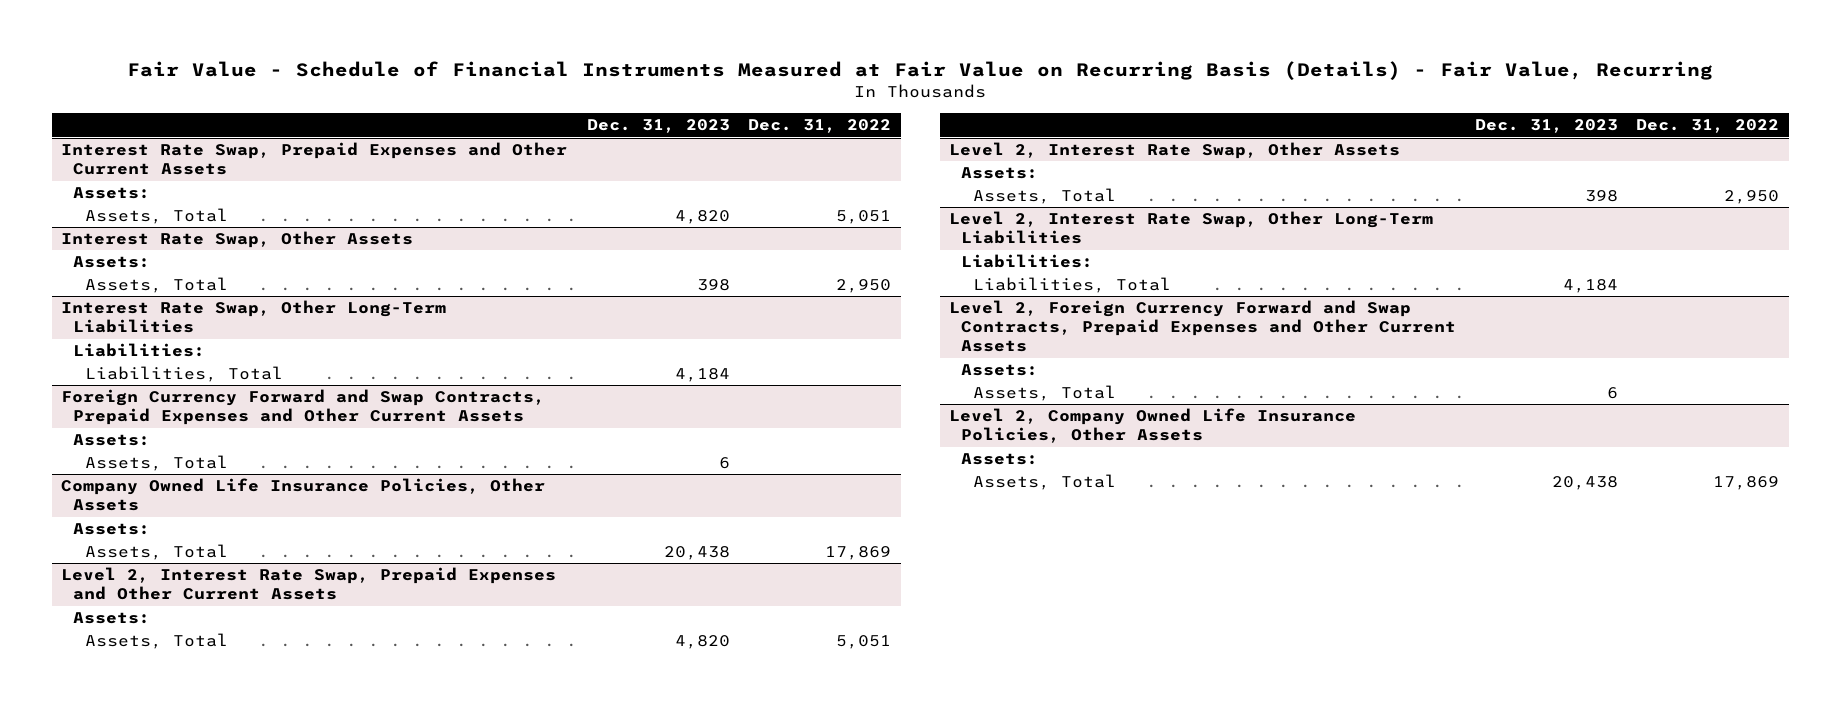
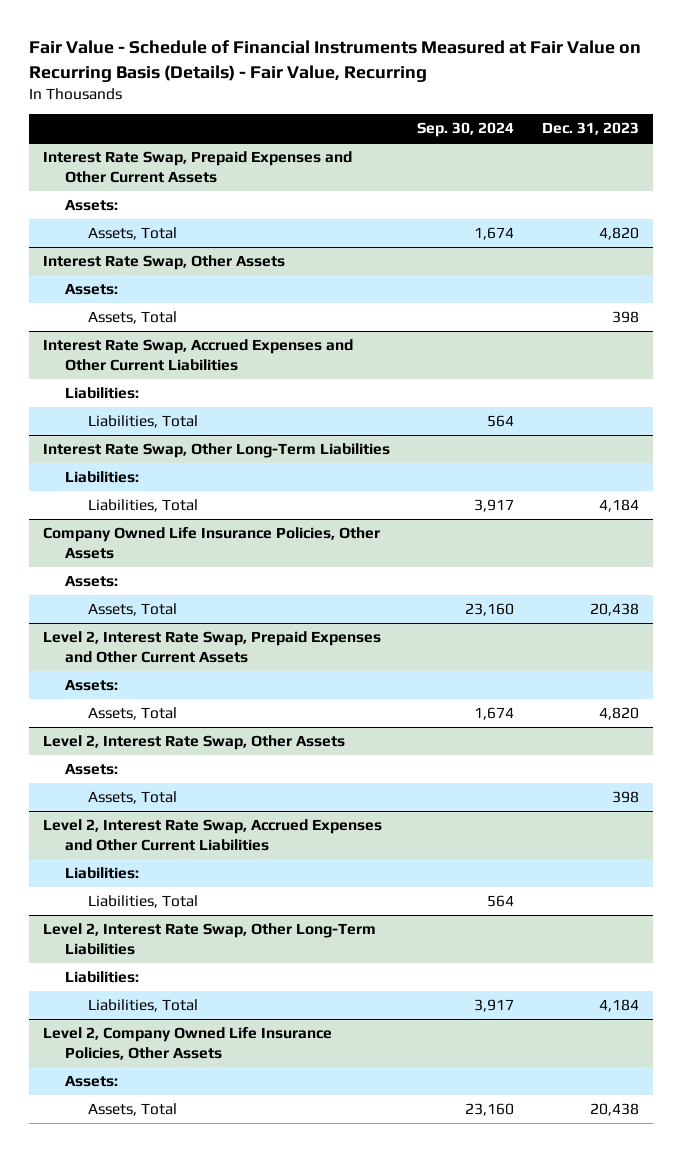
[748,119,892,134] Dec. 31, 2022 -> none
none -> [417,122,515,138] Sep. 30, 2024
none -> [42,339,353,372] Interest Rate Swap, Accrued Expenses and Other Current Liabilities
none -> [65,387,140,400] Liabilities:
none -> [87,415,198,429] Liabilities, Total
[61,389,546,426] Foreign Currency Forward and Swap Contracts, Prepaid Expenses and Other Current Assets -> none
[72,434,150,447] Assets: -> none
[84,455,228,472] Assets, Total -> none
none -> [42,819,382,852] Level 2, Interest Rate Swap, Accrued Expenses and Other Current Liabilities
none -> [65,867,140,880] Liabilities:
none -> [87,895,198,909] Liabilities, Total
[949,300,1456,353] Level 2, Foreign Currency Forward and Swap Contracts, Prepaid Expenses and Other Current Assets -> none
[960,364,1038,377] Assets: -> none
[972,385,1116,402] Assets, Total -> none

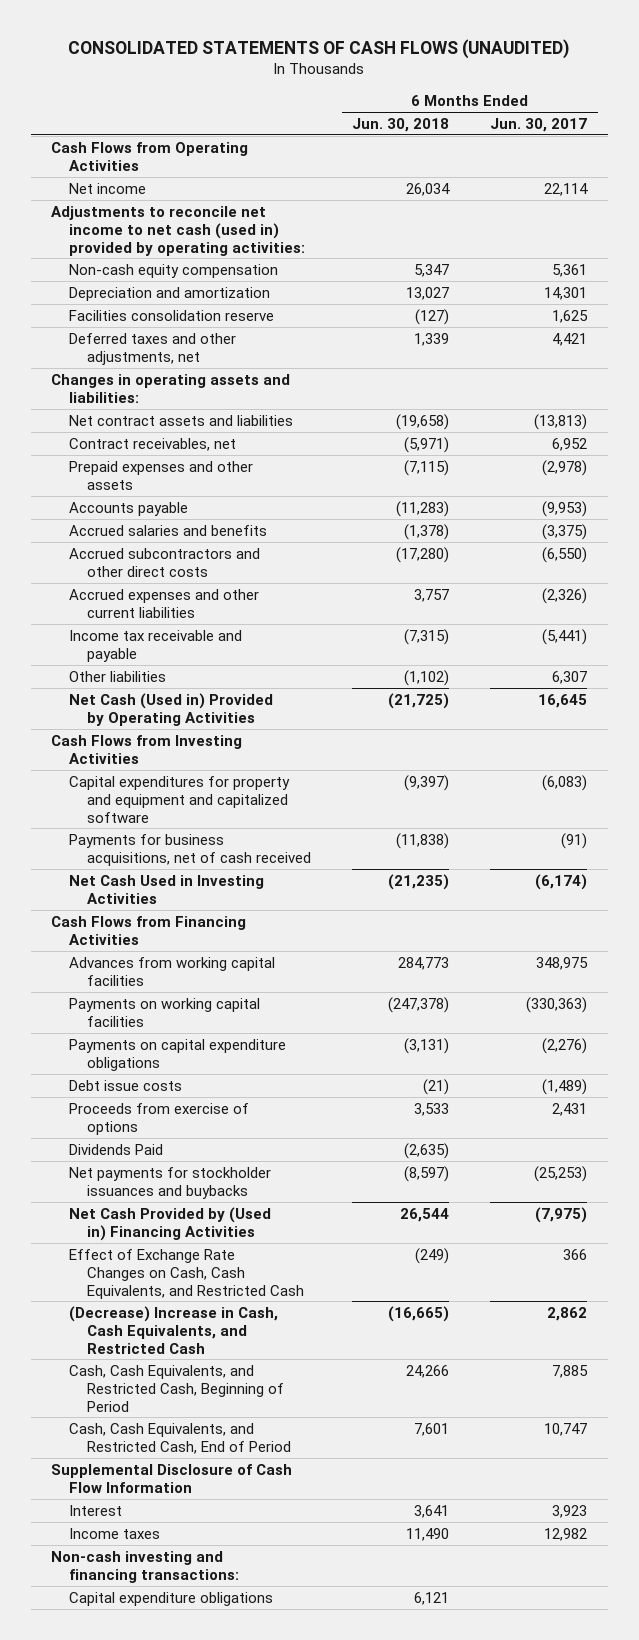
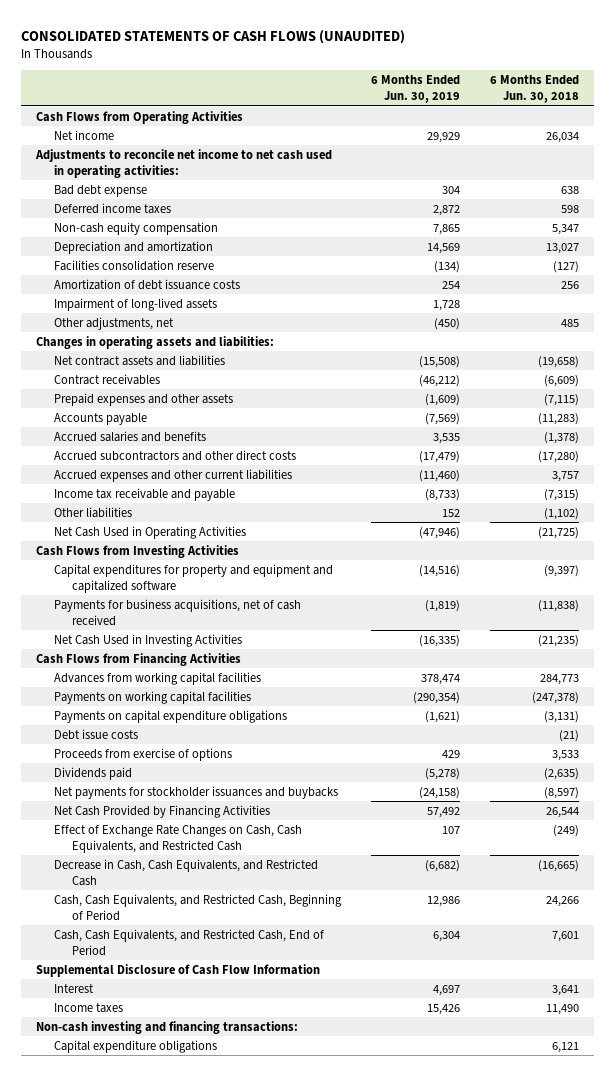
[490,117,588,132] Jun. 30, 2017 -> none
none -> [370,75,460,104] 6 Months Ended Jun. 30, 2019
[51,205,305,256] Adjustments to reconcile net income to net cash (used in) provided by operating activities: -> [35,148,333,178] Adjustments to reconcile net income to net cash used in operating activities:
none -> [54,184,148,197] Bad debt expense
none -> [54,202,172,214] Deferred income taxes
none -> [54,278,241,290] Amortization of debt issuance costs
none -> [54,297,218,311] Impairment of long-lived assets
[68,332,236,365] Deferred taxes and other adjustments, net -> [54,316,175,330] Other adjustments, net
[413,332,449,346] 1,339 -> [560,318,579,327] 485
[68,437,236,451] Contract receivables, net -> [54,373,161,385] Contract receivables
[403,436,449,453] (5,971) -> [543,374,579,387] (6,609)
[68,692,273,726] Net Cash (Used in) Provided by Operating Activities -> [54,525,247,539] Net Cash Used in Operating Activities
[68,1143,163,1155] Dividends Paid -> [54,766,133,780] Dividends paid
[68,1206,271,1241] Net Cash Provided by (Used in) Financing Activities -> [54,804,271,818] Net Cash Provided by Financing Activities
[68,1305,278,1354] (Decrease) Increase in Cash, Cash Equivalents, and Restricted Cash -> [54,858,319,886] Decrease in Cash, Cash Equivalents, and Restricted Cash

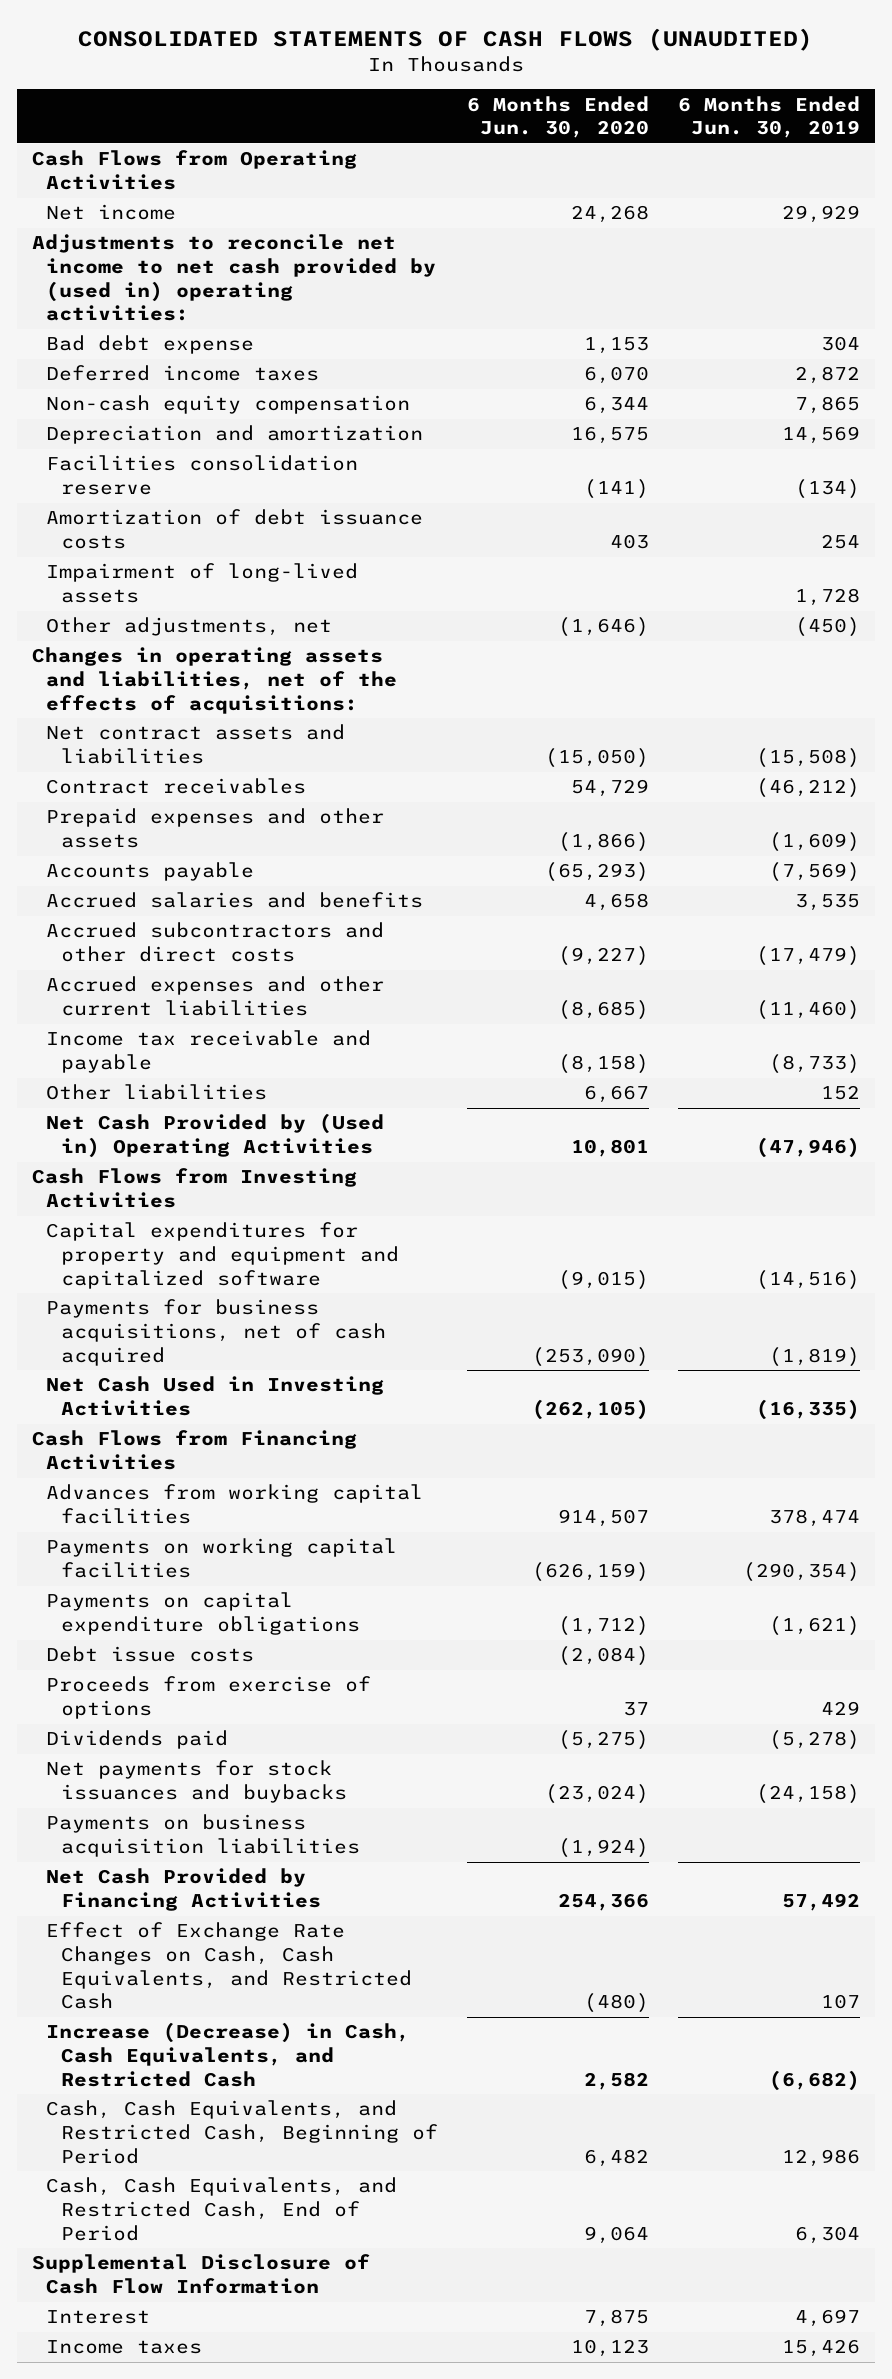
[489,75,579,104] 6 Months Ended Jun. 30, 2018 -> none
none -> [467,95,650,139] 6 Months Ended Jun. 30, 2020
[35,148,333,178] Adjustments to reconcile net income to net cash used in operating activities: -> [31,234,437,322] Adjustments to reconcile net income to net cash provided by (used in) operating activities:
[36,335,275,349] Changes in operating assets and liabilities: -> [31,647,398,714] Changes in operating assets and liabilities, net of the effects of acquisitions:
[54,525,247,539] Net Cash Used in Operating Activities -> [46,1113,385,1159] Net Cash Provided by (Used in) Operating Activities
[54,598,302,626] Payments for business acquisitions, net of cash received -> [46,1299,387,1366] Payments for business acquisitions, net of cash acquired
[54,785,339,799] Net payments for stockholder issuances and buybacks -> [46,1760,348,1804] Net payments for stock issuances and buybacks
none -> [46,1814,361,1858] Payments on business acquisition liabilities
[54,858,319,886] Decrease in Cash, Cash Equivalents, and Restricted Cash -> [46,2022,411,2087] Increase (Decrease) in Cash, Cash Equivalents, and Restricted Cash
[36,1020,299,1034] Non-cash investing and financing transactions: -> none
[54,1039,218,1053] Capital expenditure obligations -> none

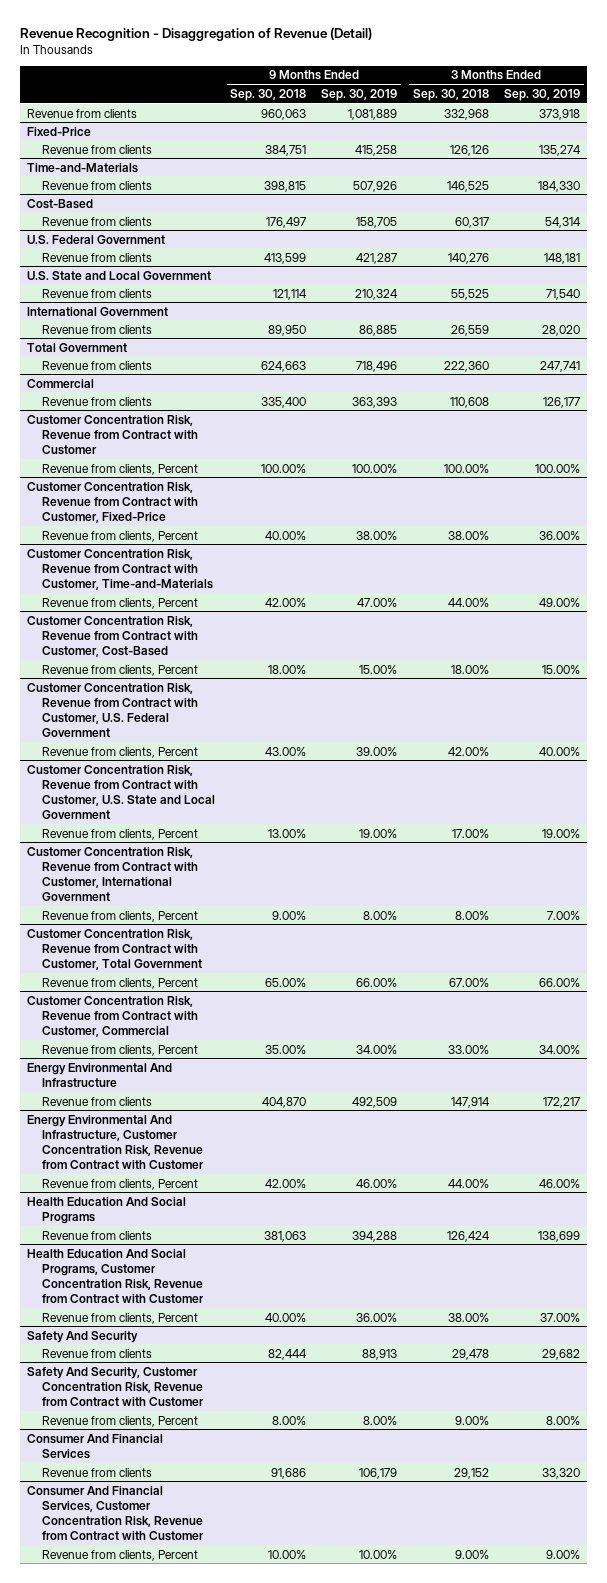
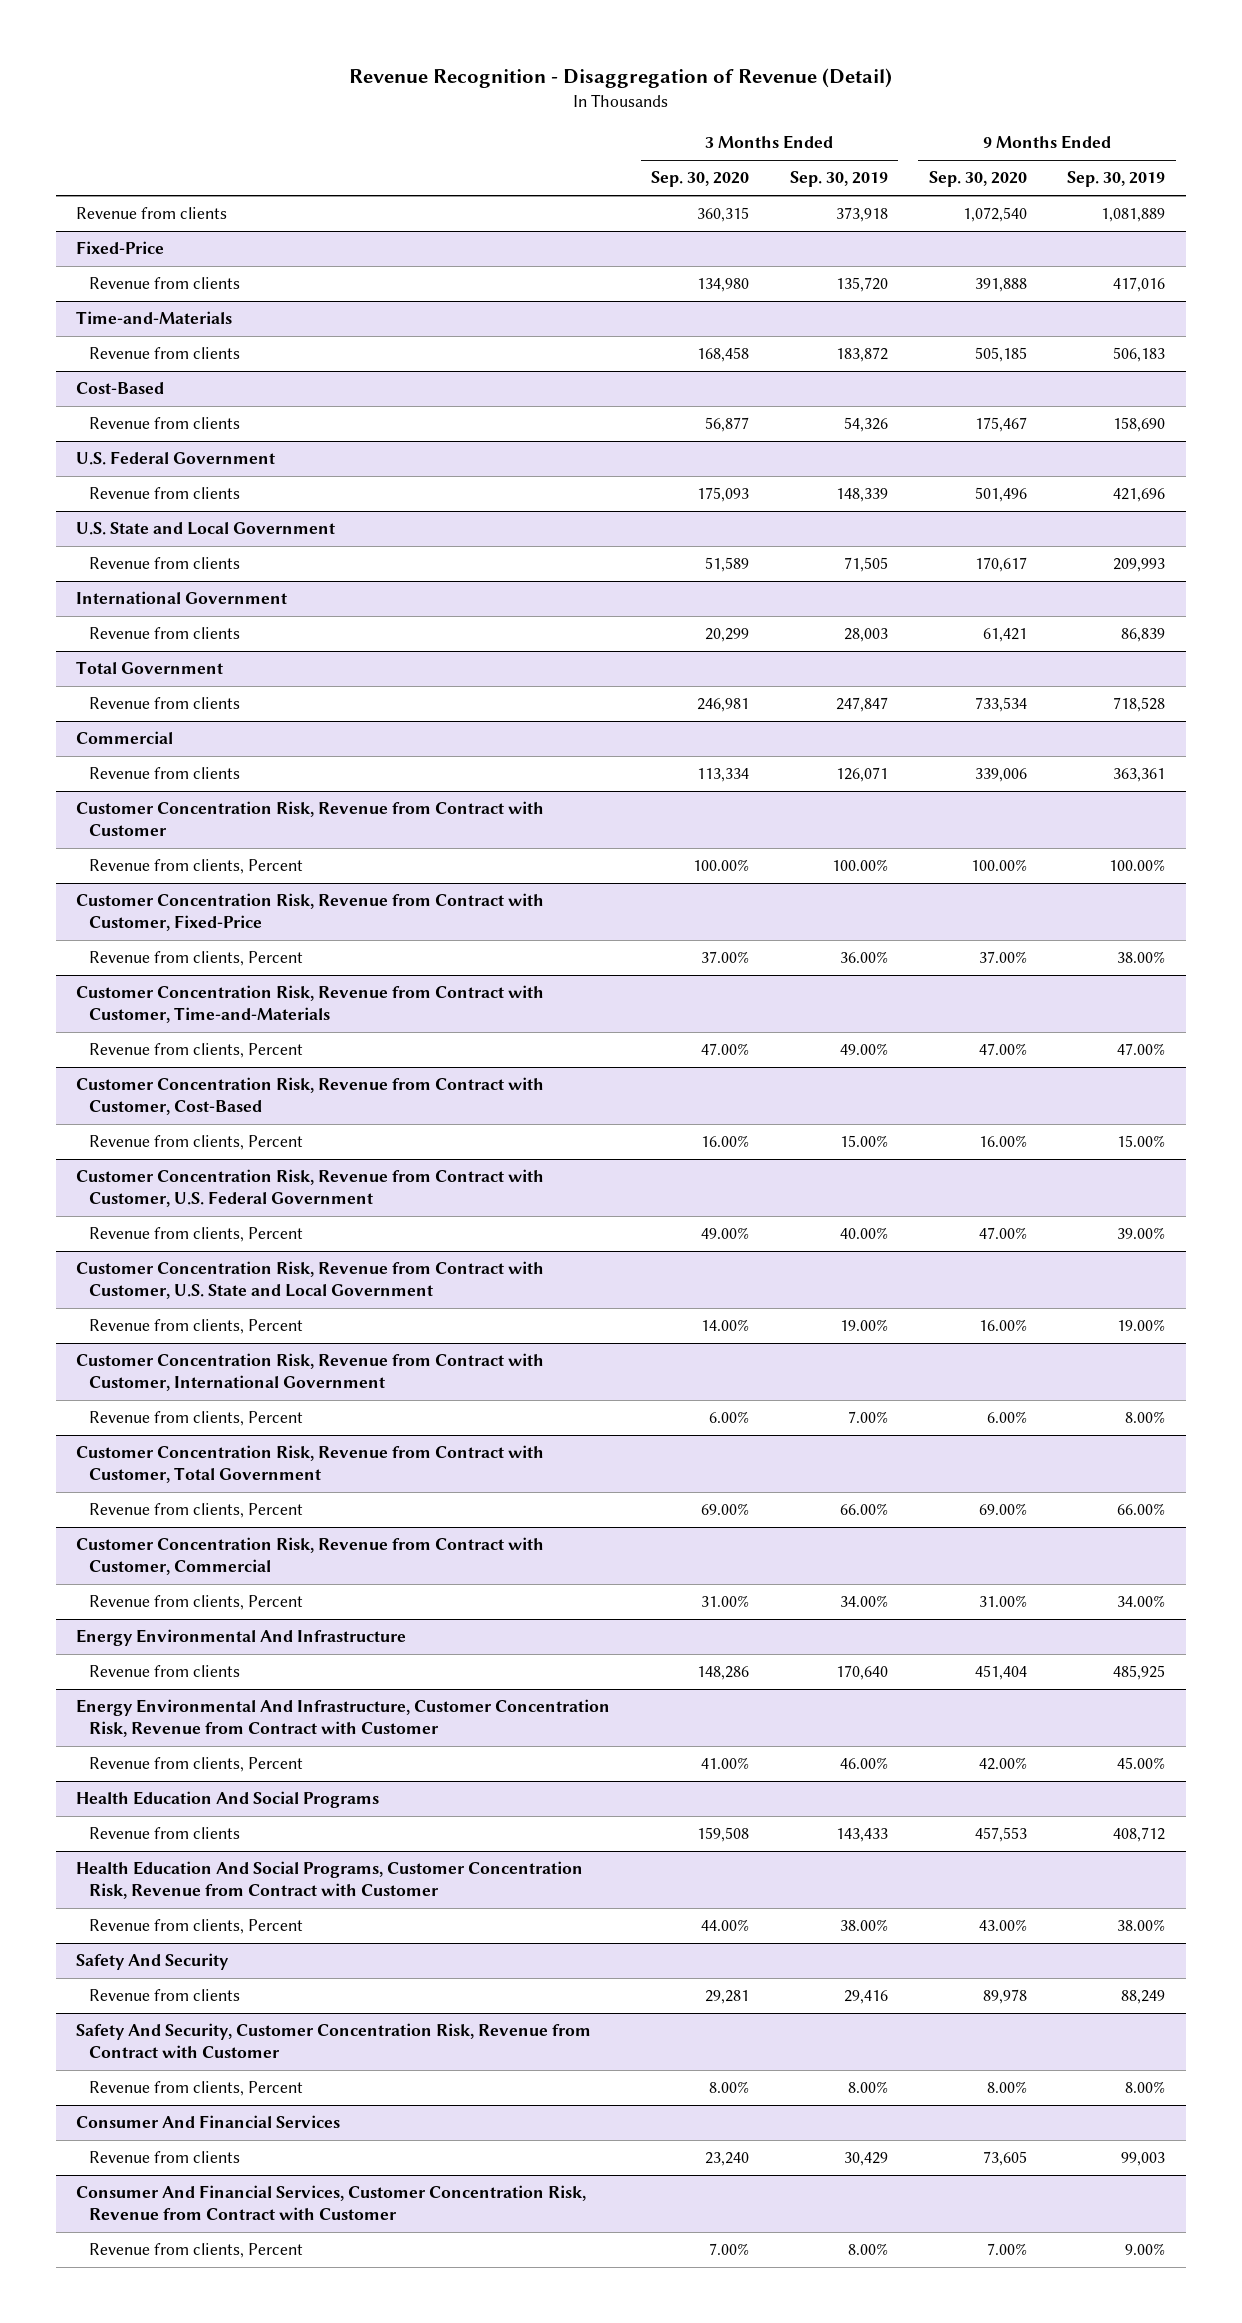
[230,88,307,101] Sep. 30, 2018 -> none
[412,88,489,101] Sep. 30, 2018 -> none
none -> [651,171,750,188] Sep. 30, 2020
none -> [928,171,1027,188] Sep. 30, 2020
[355,144,398,156] 415,258 -> [1113,277,1166,293] 417,016
[538,144,581,156] 135,274 -> [835,277,888,293] 135,720
[353,180,398,192] 507,926 -> [1113,347,1166,363] 506,183
[537,180,580,192] 184,330 -> [835,347,888,363] 183,872
[356,216,398,228] 158,705 -> [1113,417,1166,433] 158,690
[544,216,581,228] 54,314 -> [843,417,888,433] 54,326
[356,252,398,264] 421,287 -> [1113,488,1166,503] 421,696
[543,252,580,264] 148,181 -> [835,488,888,503] 148,339
[355,288,399,300] 210,324 -> [1113,558,1166,573] 209,993
[545,288,580,300] 71,540 -> [843,557,888,573] 71,505
[359,324,398,336] 86,885 -> [1121,628,1166,643] 86,839
[541,324,580,336] 28,020 -> [843,628,888,643] 28,003
[356,360,398,372] 718,496 -> [1113,697,1166,713] 718,528
[539,360,580,372] 247,741 -> [835,697,888,713] 247,847
[352,396,398,408] 363,393 -> [1113,768,1166,783] 363,361
[542,396,580,408] 126,177 -> [835,767,888,783] 126,071
[352,1096,398,1108] 492,509 -> [1113,1665,1166,1681] 485,925
[542,1096,580,1108] 172,217 -> [835,1665,888,1681] 170,640
[356,1178,398,1188] 46.00% -> [1117,1757,1166,1770] 45.00%
[352,1230,398,1242] 394,288 -> [1113,1827,1166,1843] 408,712
[537,1230,580,1242] 138,699 -> [835,1828,888,1843] 143,433
[356,1312,398,1322] 36.00% -> [1117,1919,1166,1932] 38.00%
[539,1312,580,1322] 37.00% -> [839,1919,888,1932] 38.00%
[362,1348,398,1360] 88,913 -> [1121,1990,1166,2005] 88,249
[541,1348,580,1360] 29,682 -> [843,1990,888,2005] 29,416
[359,1467,398,1479] 106,179 -> [1121,2152,1166,2167] 99,003
[541,1467,580,1479] 33,320 -> [843,2152,888,2167] 30,429
[359,1549,398,1559] 10.00% -> [1125,2243,1166,2256] 9.00%
[545,1549,580,1559] 9.00% -> [847,2243,888,2256] 8.00%

